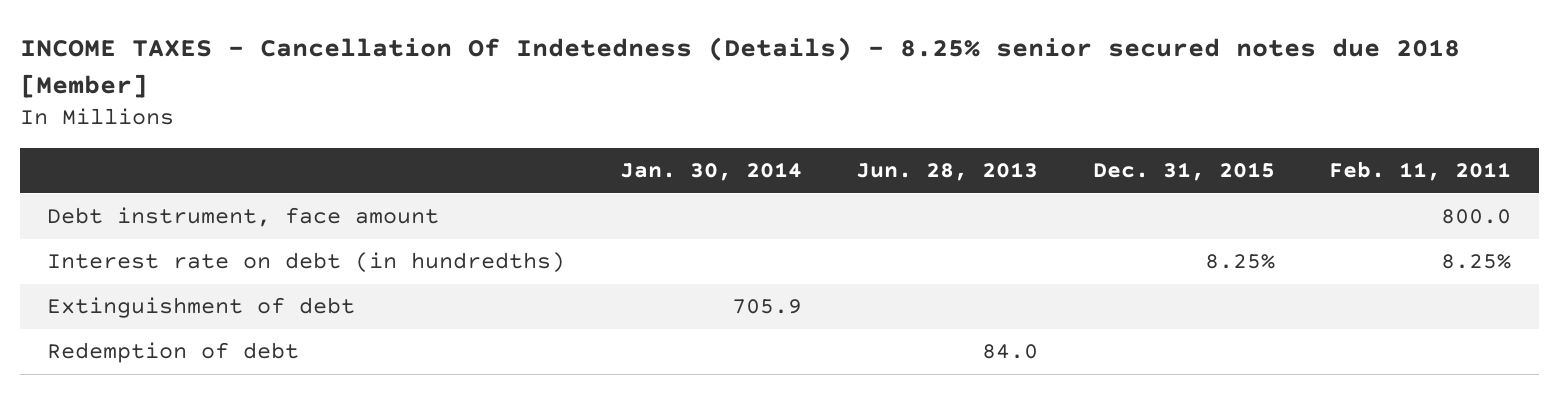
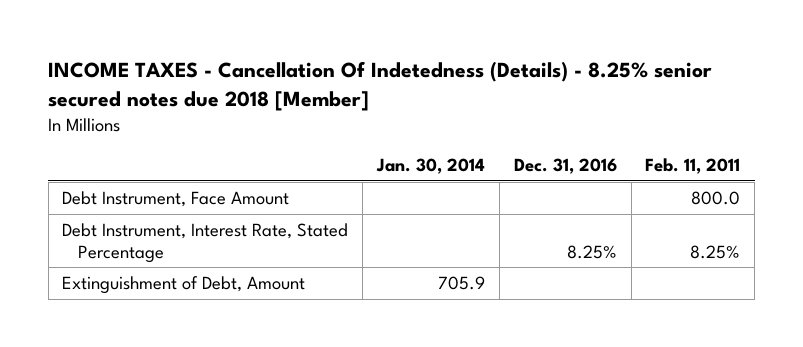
[856,162,1039,182] Jun. 28, 2013 -> none
[1092,162,1275,182] Dec. 31, 2015 -> none
none -> [513,158,617,175] Dec. 31, 2016
[47,342,300,364] Redemption of debt -> none
[47,207,440,228] Debt instrument, face amount -> [62,190,290,207] Debt Instrument, Face Amount
[47,252,566,274] Interest rate on debt (in hundredths) -> [62,222,349,263] Debt Instrument, Interest Rate, Stated Percentage
[47,297,356,319] Extinguishment of debt -> [62,275,306,294] Extinguishment of Debt, Amount

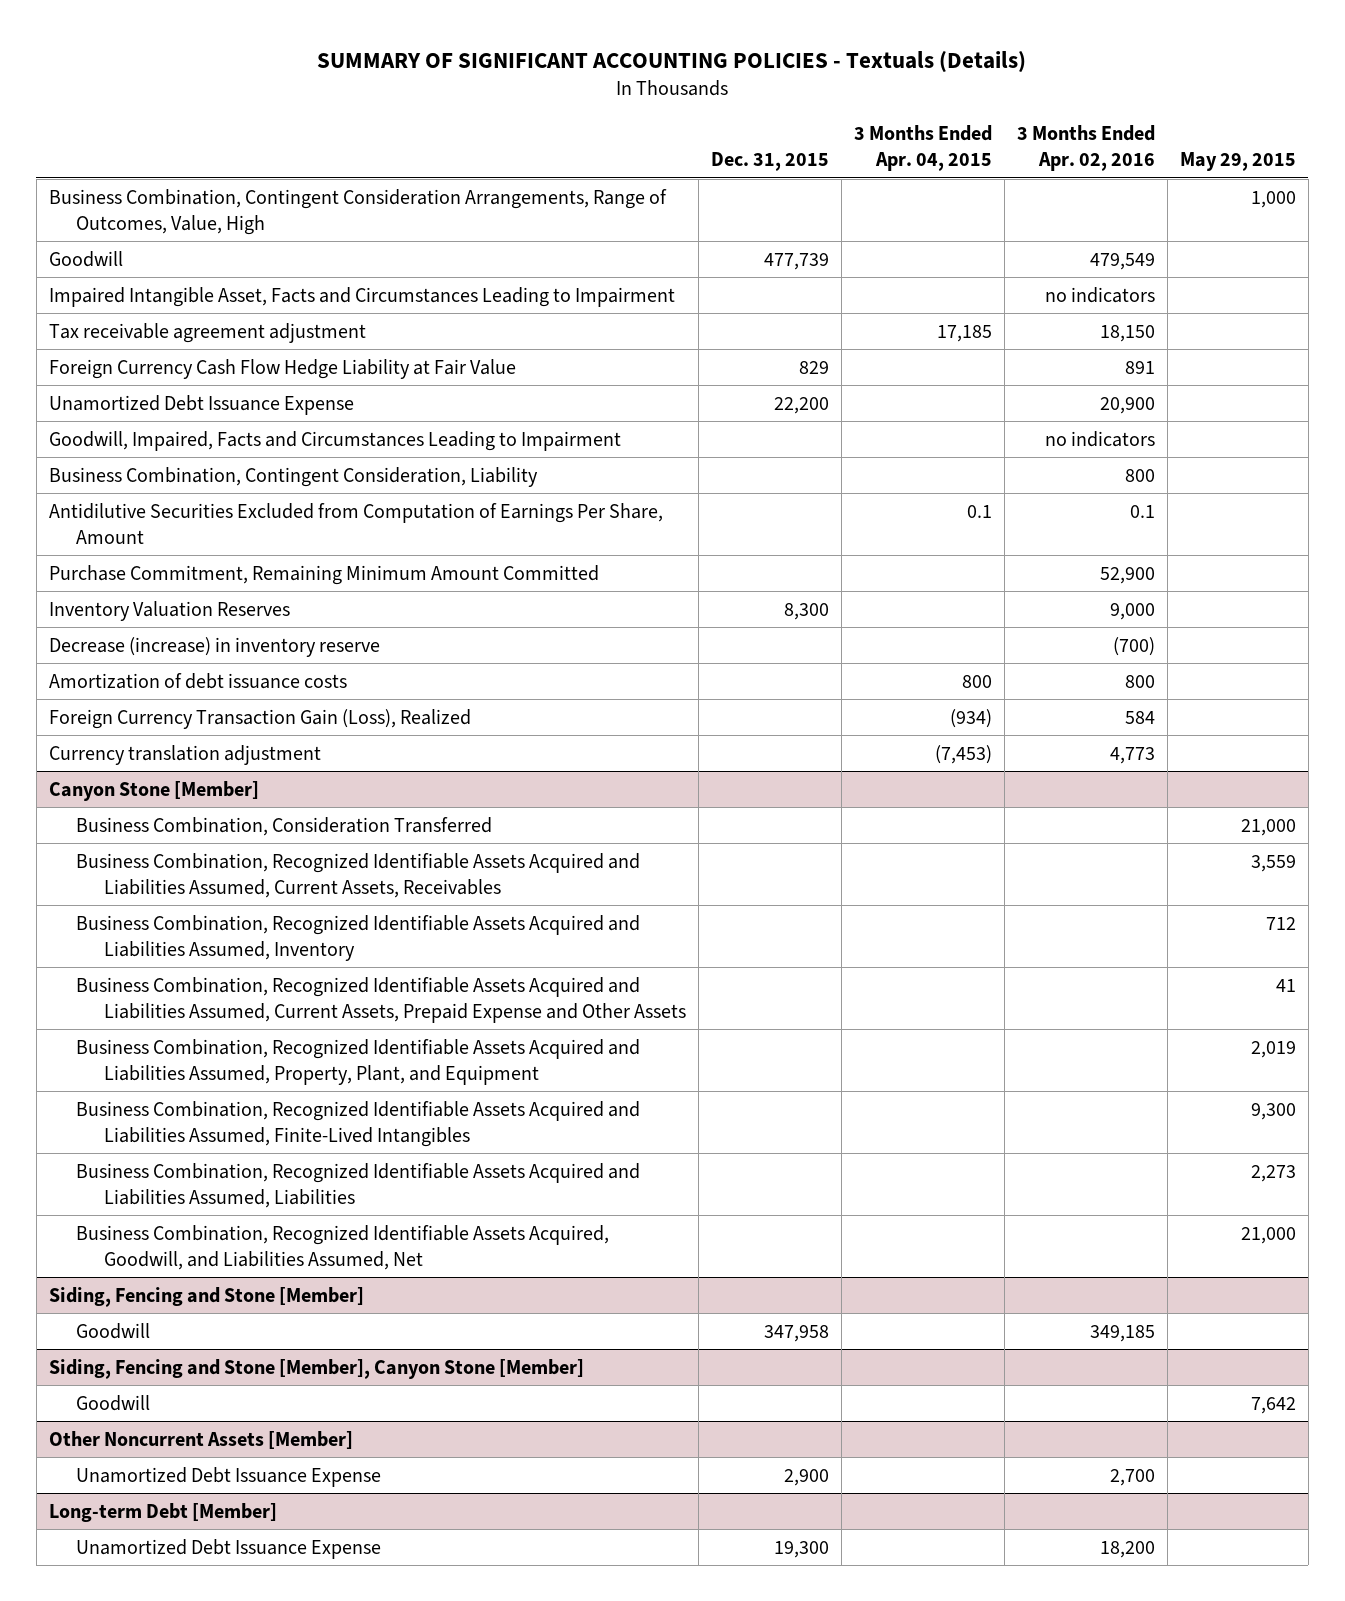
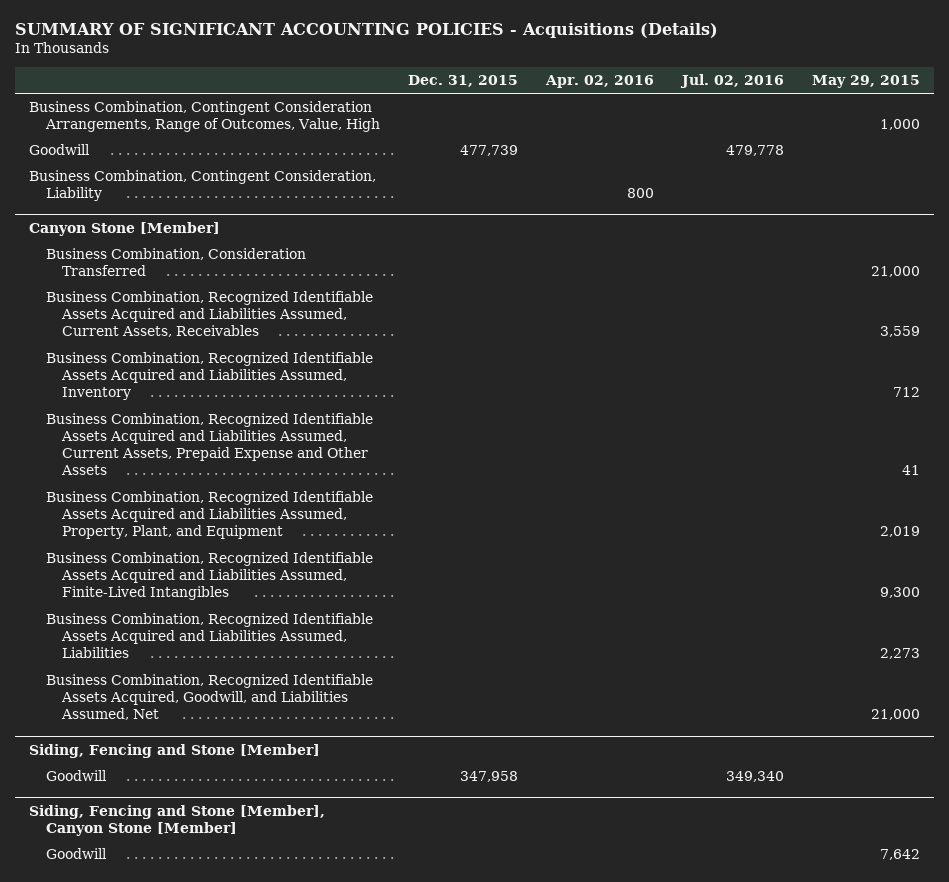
[317,50,1027,73] SUMMARY OF SIGNIFICANT ACCOUNTING POLICIES - Textuals (Details) -> [14,23,718,39] SUMMARY OF SIGNIFICANT ACCOUNTING POLICIES - Acquisitions (Details)
[853,125,992,172] 3 Months Ended Apr. 04, 2015 -> none
[1016,125,1155,172] 3 Months Ended Apr. 02, 2016 -> none
none -> [544,74,654,88] Apr. 02, 2016
none -> [679,73,784,88] Jul. 02, 2016
[48,286,675,307] Impaired Intangible Asset, Facts and Circumstances Leading to Impairment -> none
[48,322,366,343] Tax receivable agreement adjustment -> none
[48,358,516,379] Foreign Currency Cash Flow Hedge Liability at Fair Value -> none
[48,394,354,415] Unamortized Debt Issuance Expense -> none
[48,430,621,451] Goodwill, Impaired, Facts and Circumstances Leading to Impairment -> none
[48,502,663,544] Antidilutive Securities Excluded from Computation of Earnings Per Share, Amount -> none
[48,564,599,585] Purchase Commitment, Remaining Minimum Amount Committed -> none
[48,600,290,621] Inventory Valuation Reserves -> none
[48,636,380,657] Decrease (increase) in inventory reserve -> none
[48,672,347,689] Amortization of debt issuance costs -> none
[48,708,471,729] Foreign Currency Transaction Gain (Loss), Realized -> none
[48,744,321,765] Currency translation adjustment -> none
[48,1430,353,1449] Other Noncurrent Assets [Member] -> none
[76,1466,382,1487] Unamortized Debt Issuance Expense -> none
[48,1502,277,1522] Long-term Debt [Member] -> none
[76,1538,382,1559] Unamortized Debt Issuance Expense -> none

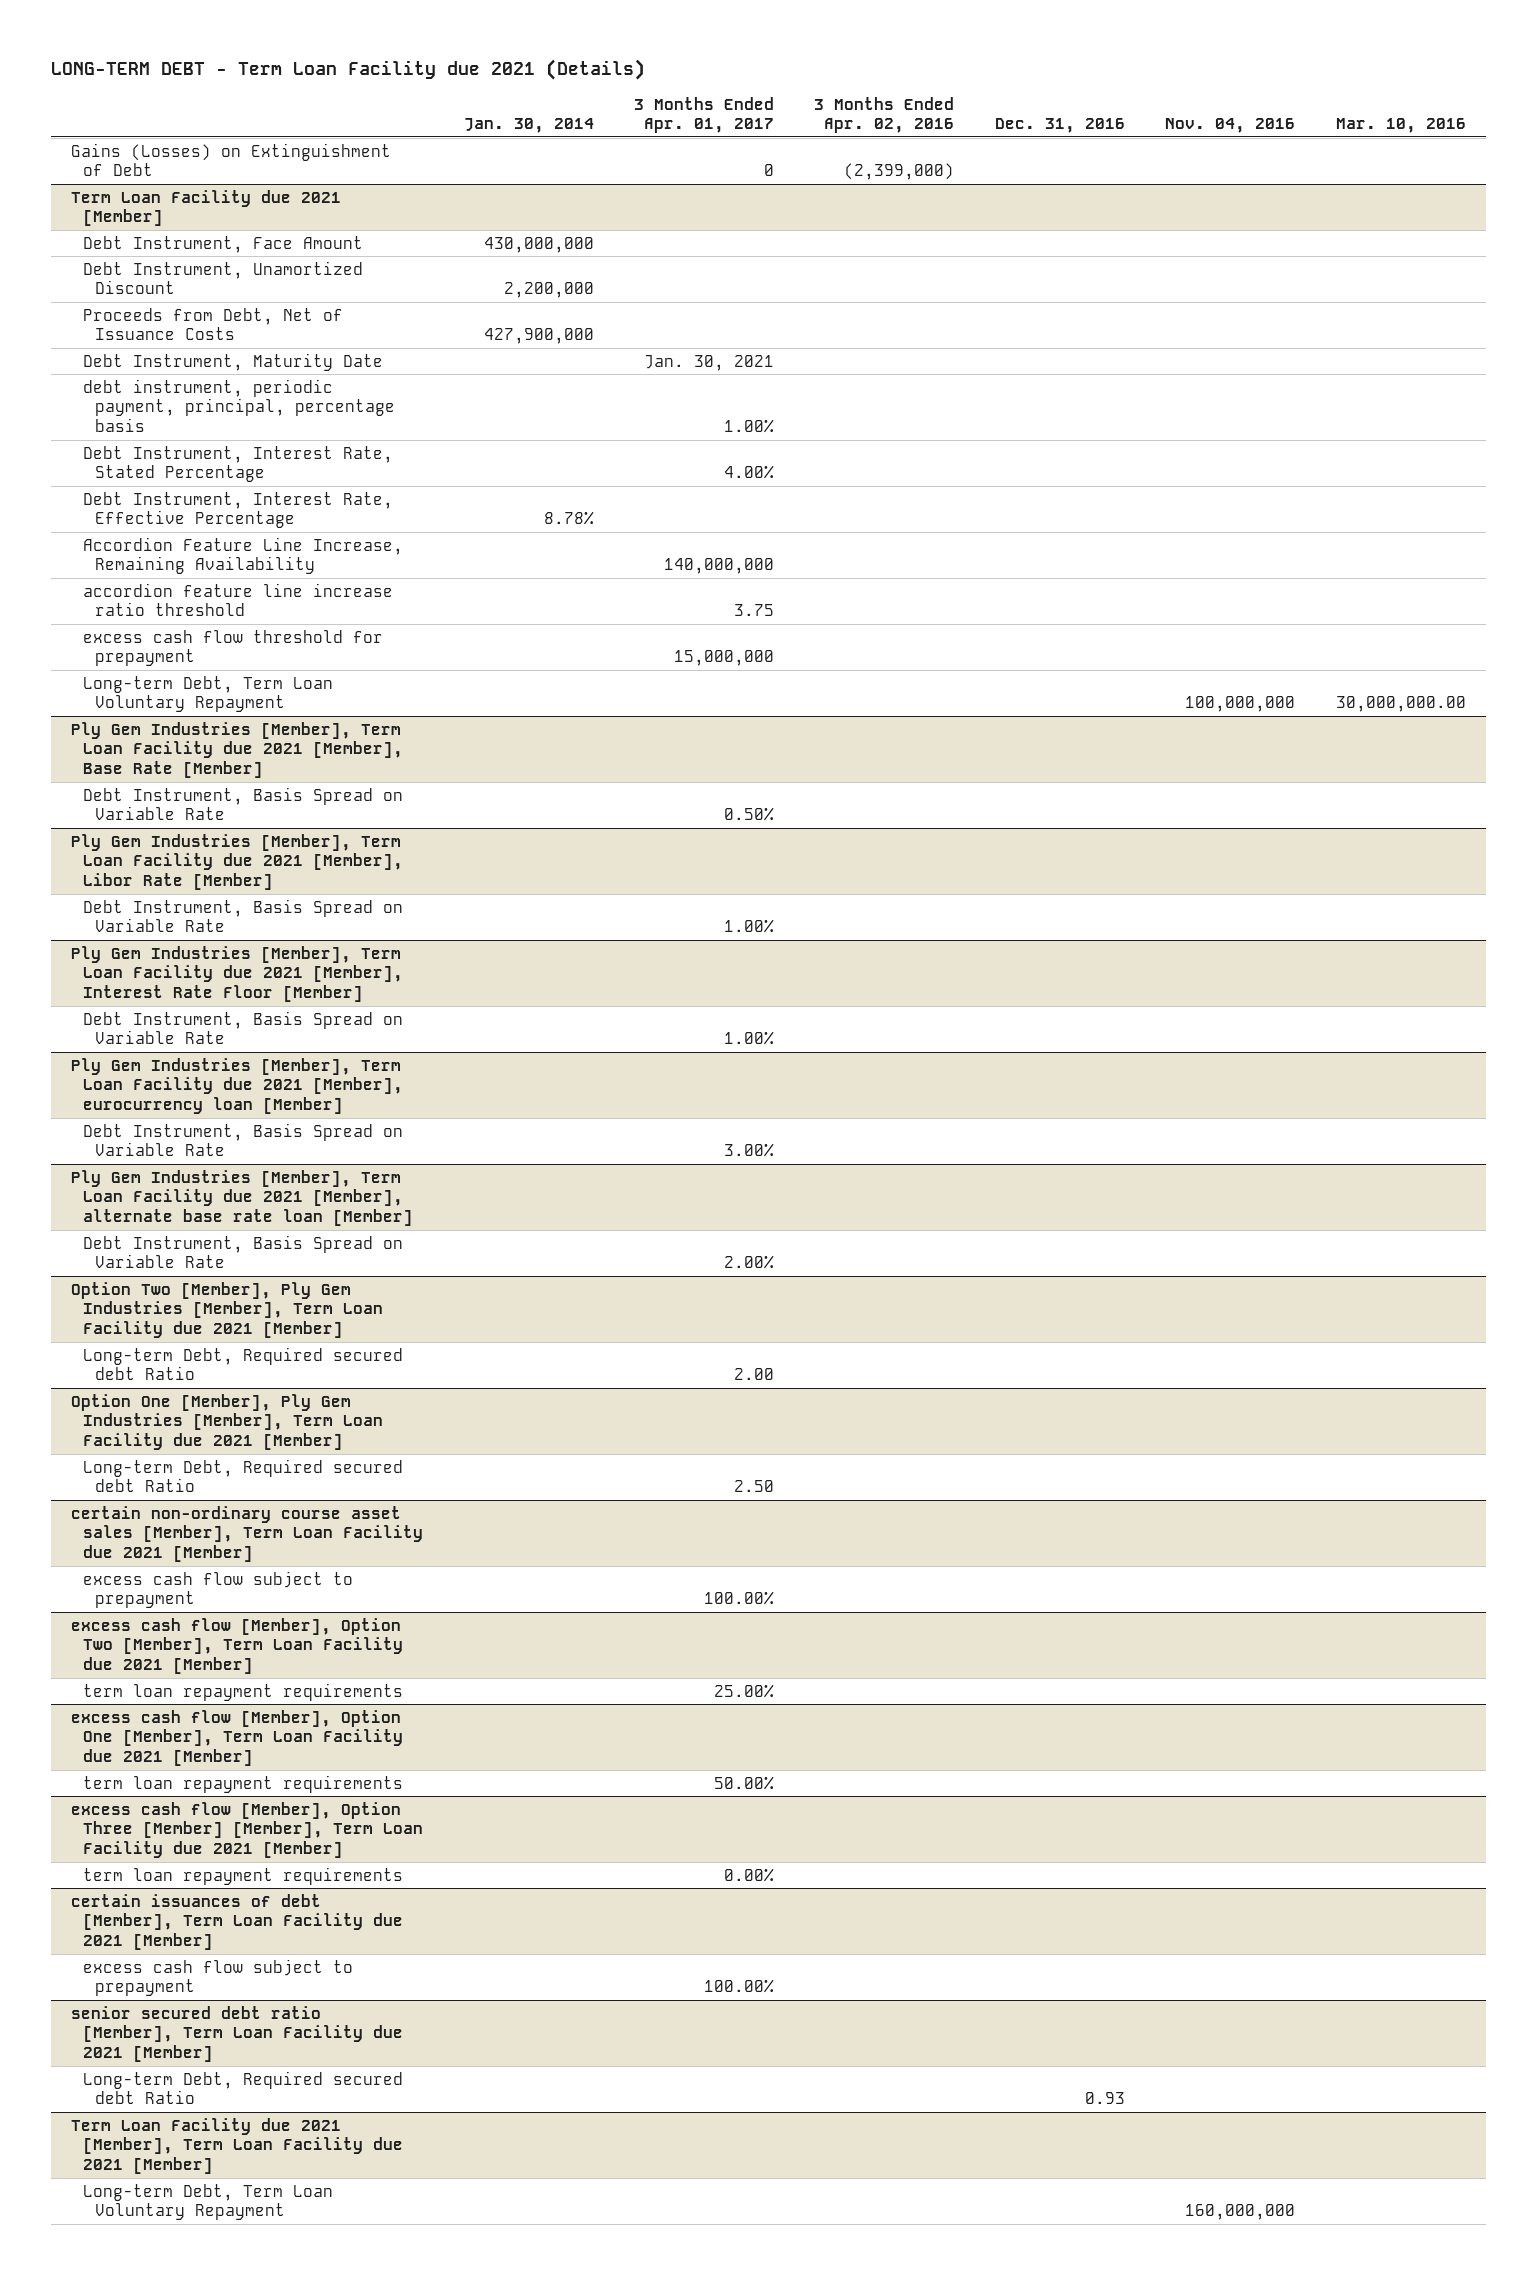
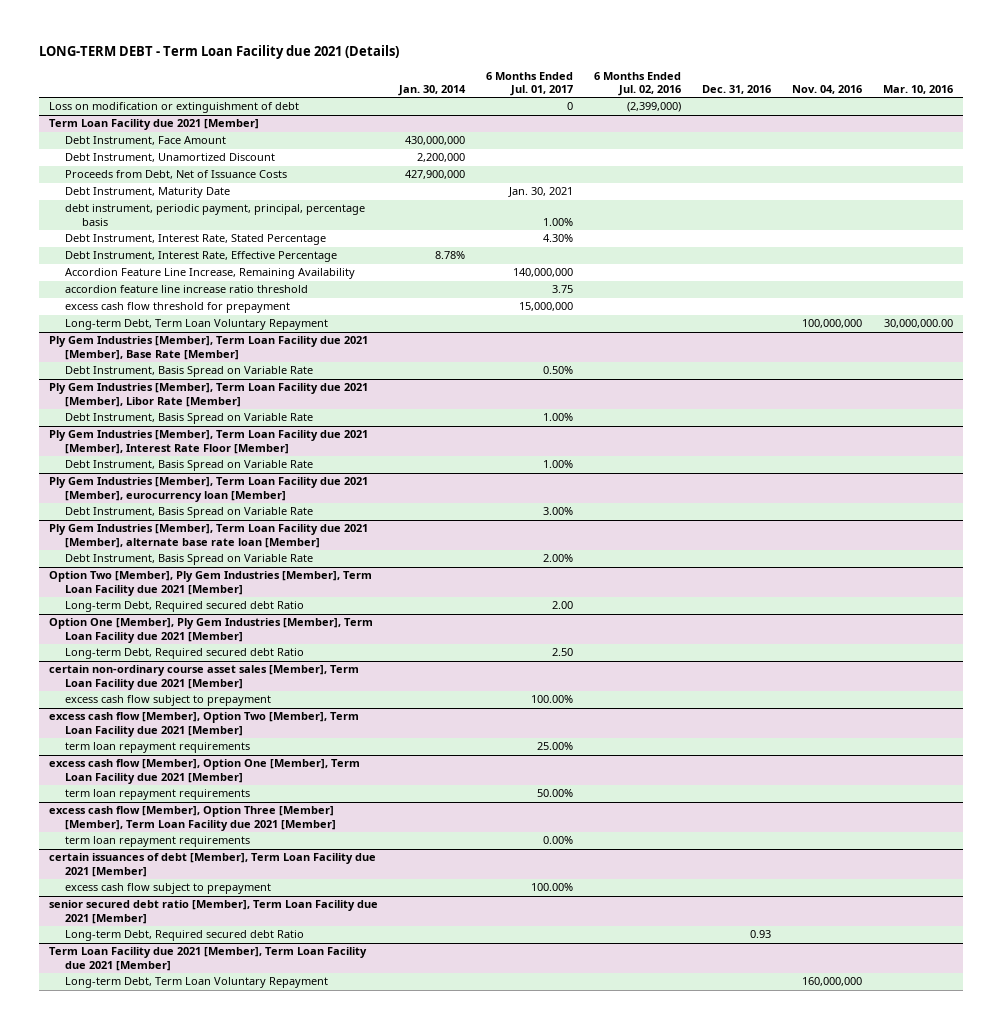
[633,96,774,134] 3 Months Ended Apr. 01, 2017 -> none
[814,96,955,134] 3 Months Ended Apr. 02, 2016 -> none
none -> [486,71,574,96] 6 Months Ended Jul. 01, 2017
none -> [594,71,682,96] 6 Months Ended Jul. 02, 2016
[71,142,392,177] Gains (Losses) on Extinguishment of Debt -> [49,102,300,114] Loss on modification or extinguishment of debt

